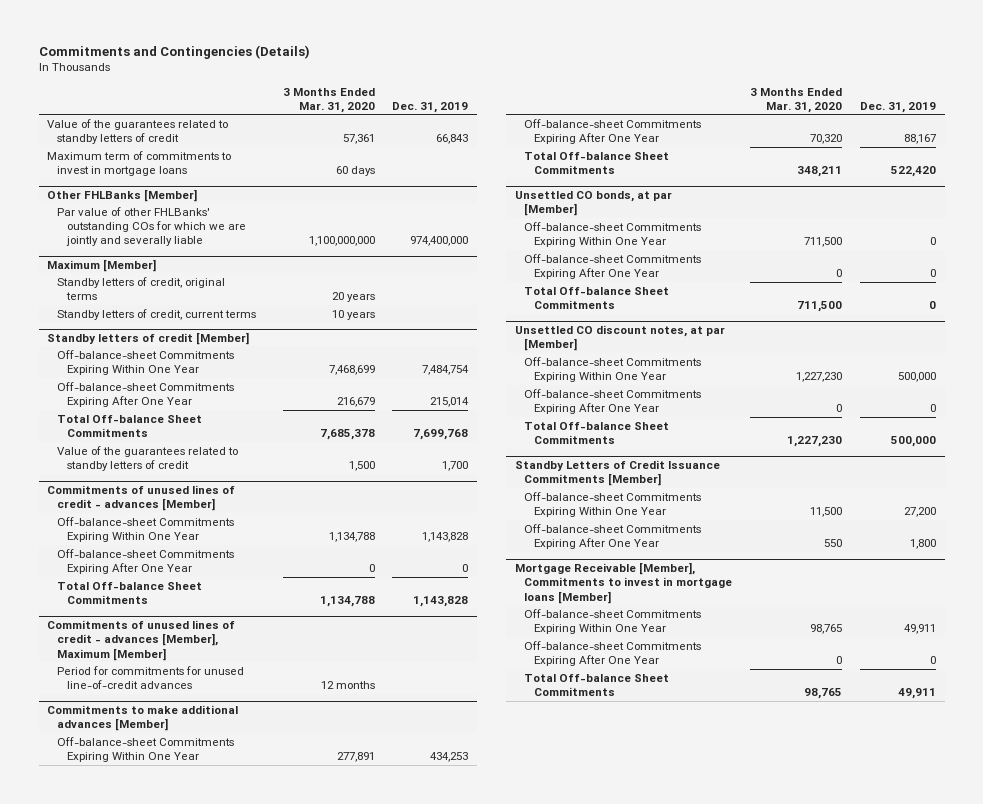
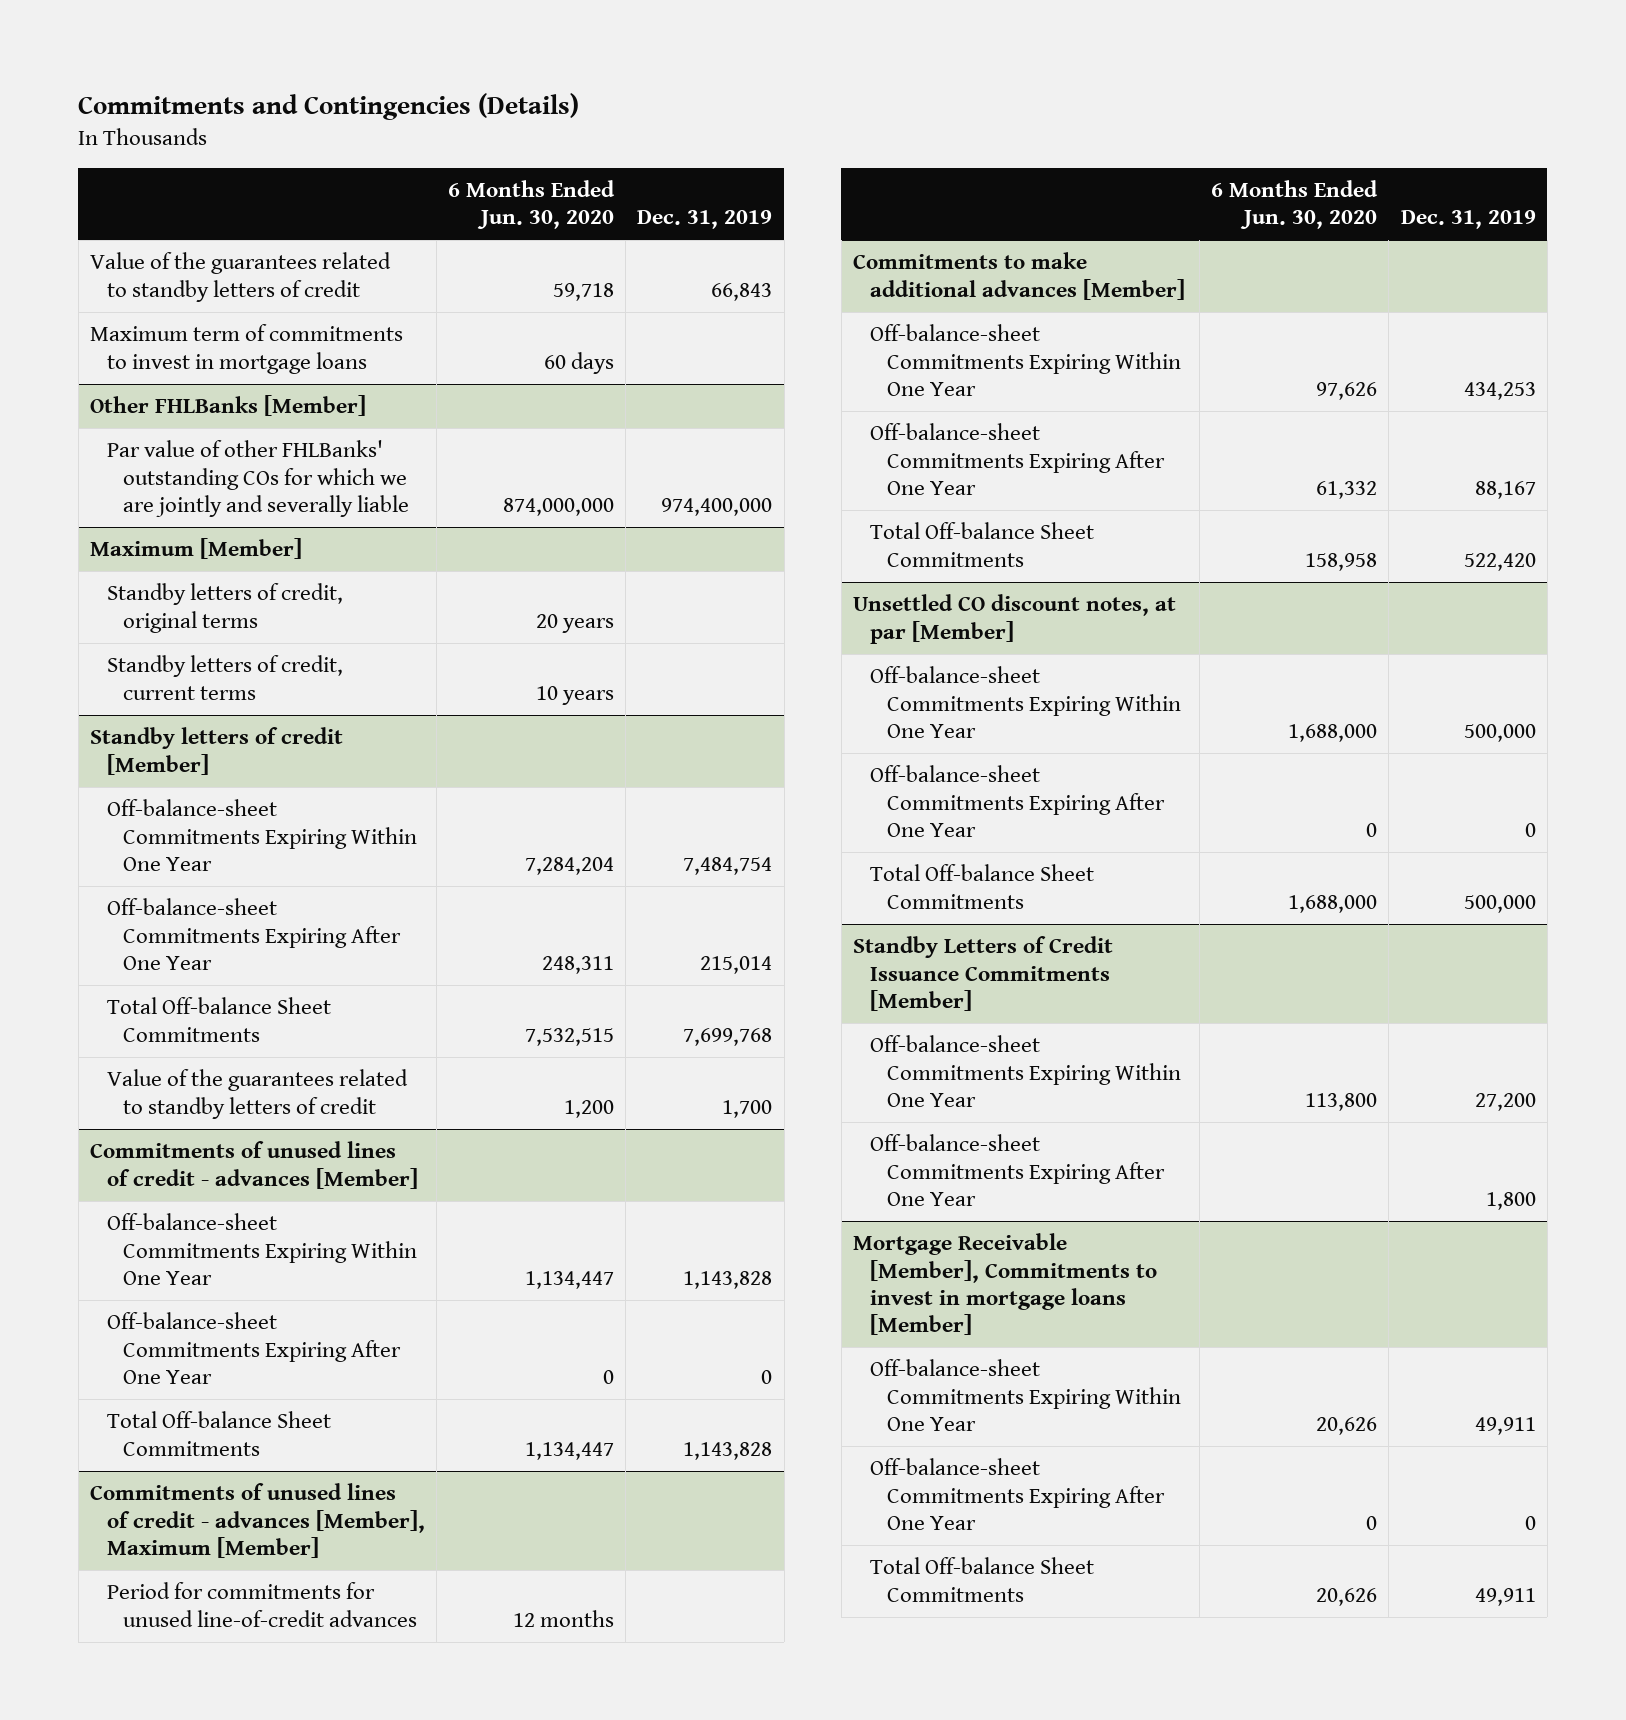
[282,87,375,113] 3 Months Ended Mar. 31, 2020 -> none
none -> [447,179,615,230] 6 Months Ended Jun. 30, 2020
[514,190,672,217] Unsettled CO bonds, at par [Member] -> none
[524,221,702,248] Off-balance-sheet Commitments Expiring Within One Year -> none
[524,253,702,280] Off-balance-sheet Commitments Expiring After One Year -> none
[524,286,670,310] Total Off-balance Sheet Commitments -> none

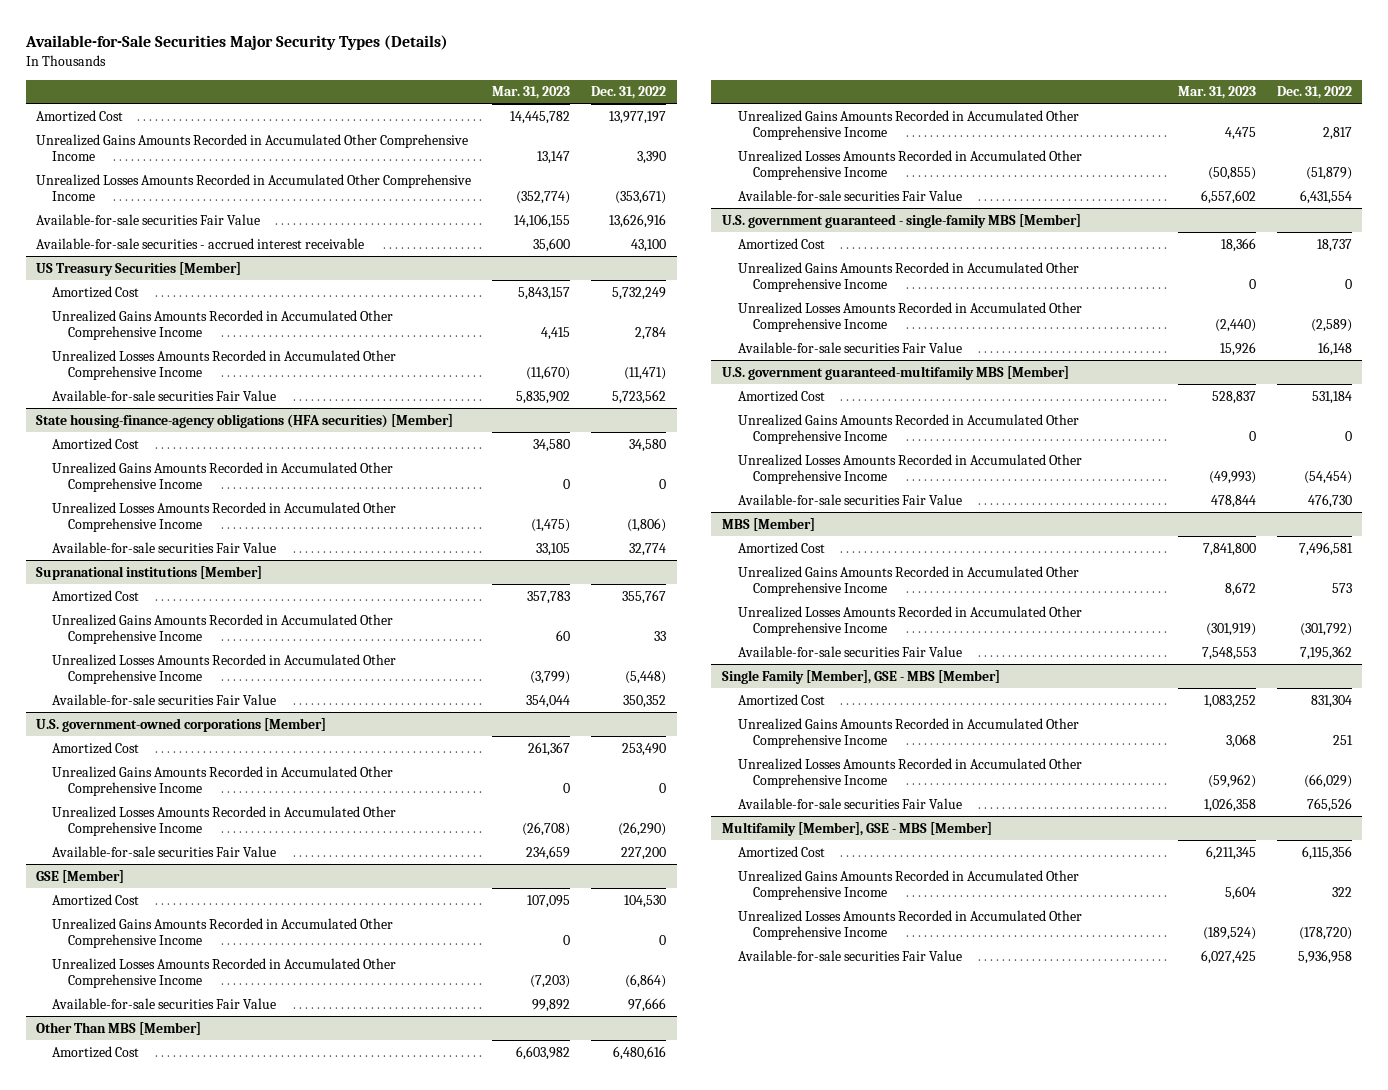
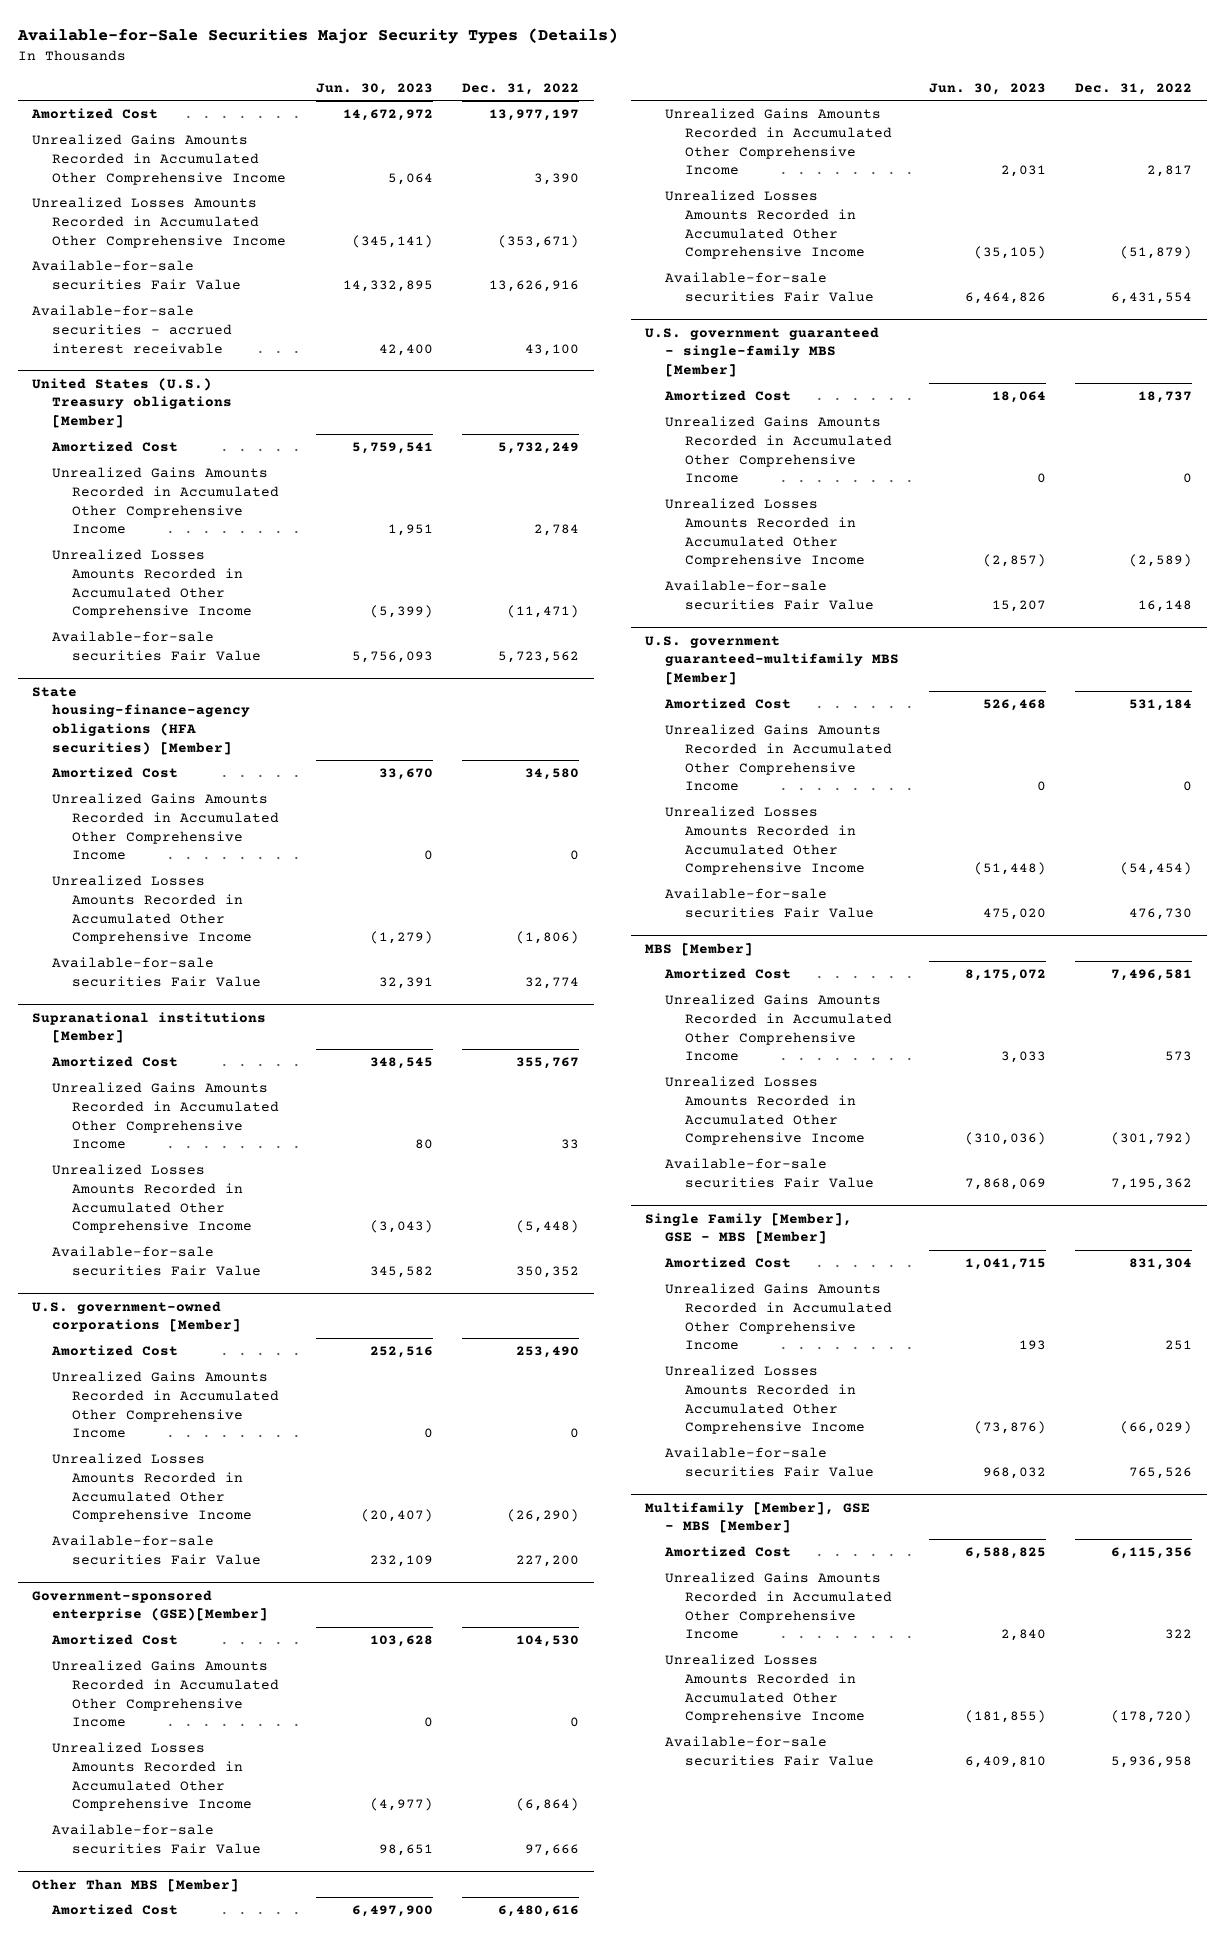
[492,86,571,100] Mar. 31, 2023 -> none
none -> [315,82,433,95] Jun. 30, 2023
[36,261,242,276] US Treasury Securities [Member] -> [32,377,233,429] United States (U.S.) Treasury obligations [Member]
[36,869,125,883] GSE [Member] -> [32,1589,269,1622] Government-sponsored enterprise (GSE)[Member]

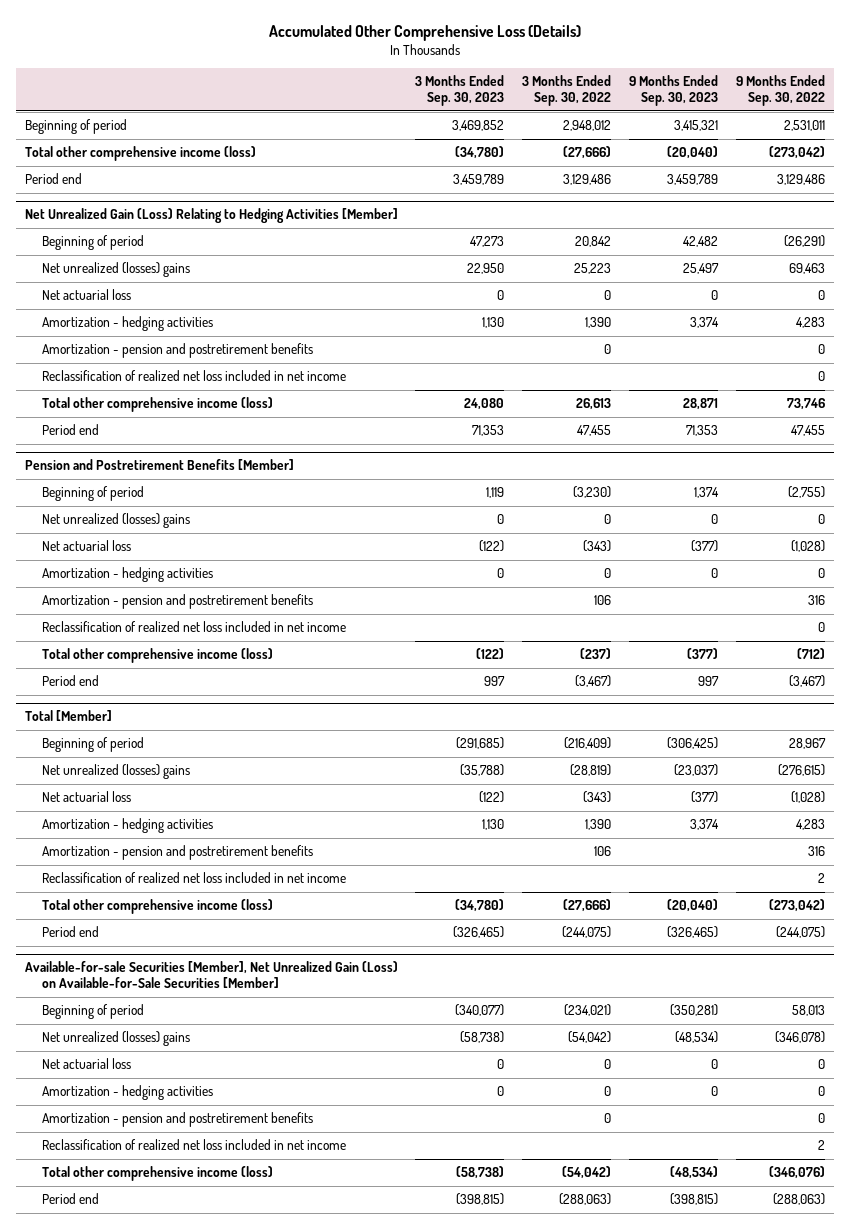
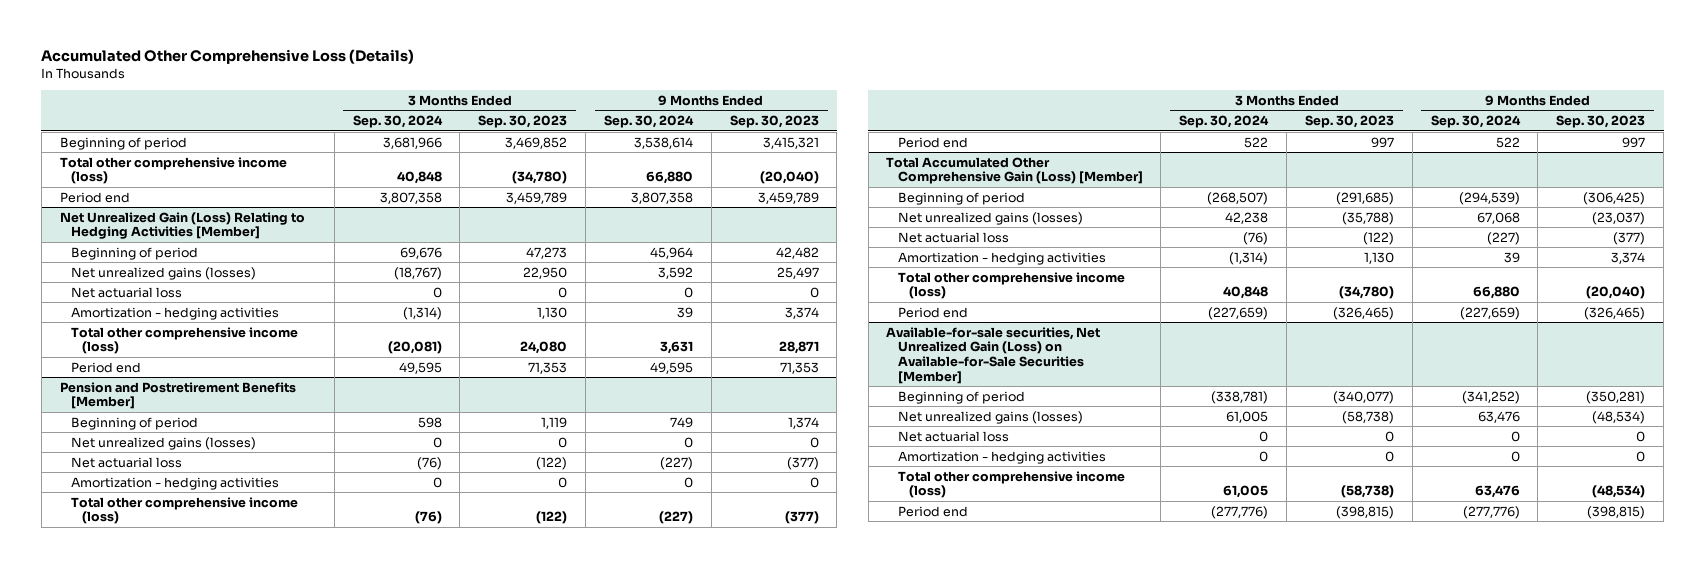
[522,75,612,107] 3 Months Ended Sep. 30, 2022 -> none
[735,75,825,107] 9 Months Ended Sep. 30, 2022 -> none
none -> [352,114,443,128] Sep. 30, 2024
none -> [603,114,694,128] Sep. 30, 2024
[41,262,190,278] Net unrealized (losses) gains -> [70,266,256,280] Net unrealized gains (losses)
[41,343,313,359] Amortization - pension and postretirement benefits -> none
[41,370,346,382] Reclassification of realized net loss included in net income -> none
[41,513,190,529] Net unrealized (losses) gains -> [70,436,256,450] Net unrealized gains (losses)
[41,594,313,610] Amortization - pension and postretirement benefits -> none
[41,621,346,633] Reclassification of realized net loss included in net income -> none
[24,710,112,722] Total [Member] -> [886,156,1143,185] Total Accumulated Other Comprehensive Gain (Loss) [Member]
[41,764,190,780] Net unrealized (losses) gains -> [897,211,1083,225] Net unrealized gains (losses)
[41,845,313,861] Amortization - pension and postretirement benefits -> none
[41,872,346,884] Reclassification of realized net loss included in net income -> none
[24,961,398,989] Available-for-sale Securities [Member], Net Unrealized Gain (Loss) on Available-for-Sale Securities [Member] -> [886,326,1101,384] Available-for-sale securities, Net Unrealized Gain (Loss) on Available-for-Sale Securities [Member]
[41,1031,190,1047] Net unrealized (losses) gains -> [897,410,1083,424] Net unrealized gains (losses)
[41,1112,313,1128] Amortization - pension and postretirement benefits -> none
[41,1139,346,1151] Reclassification of realized net loss included in net income -> none

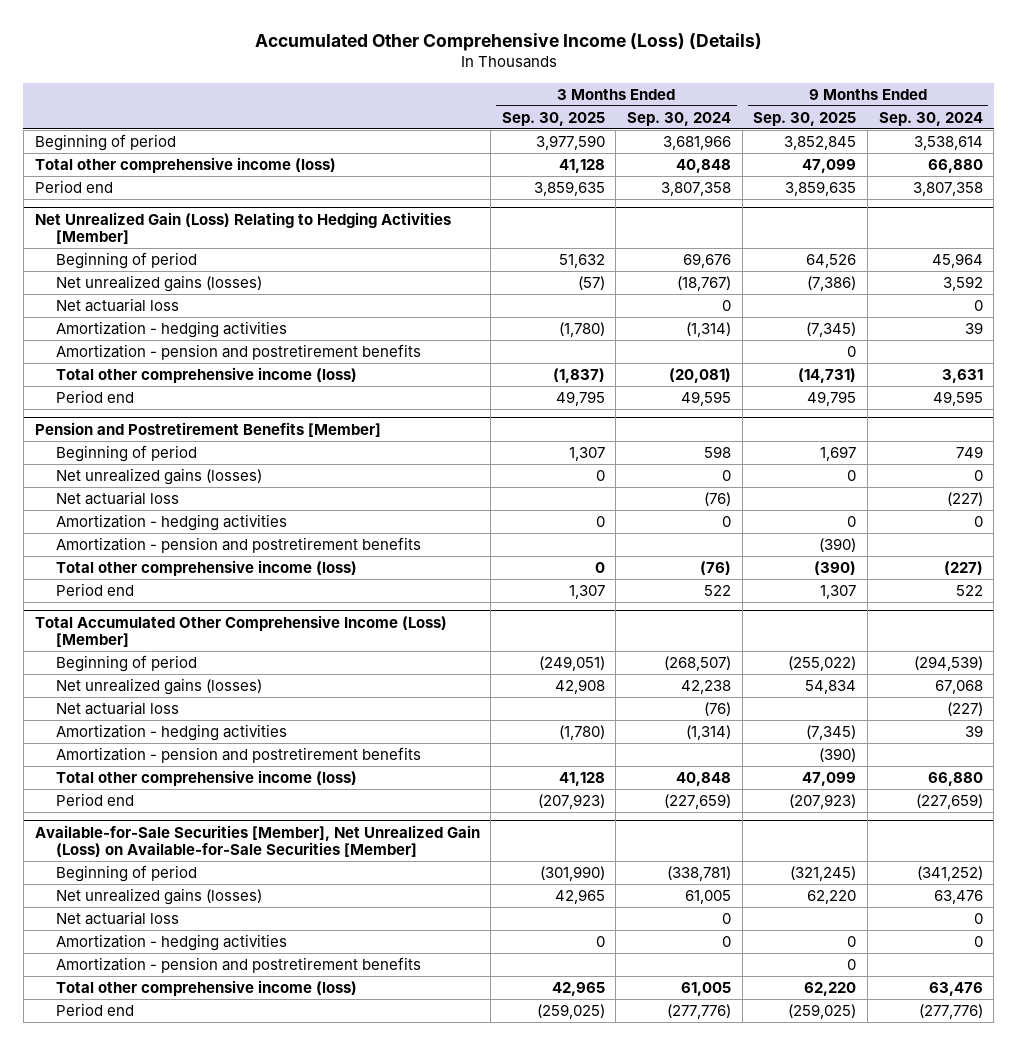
[41,48,415,64] Accumulated Other Comprehensive Loss (Details) -> [254,33,762,52] Accumulated Other Comprehensive Income (Loss) (Details)
[478,114,568,128] Sep. 30, 2023 -> none
[729,114,819,128] Sep. 30, 2023 -> none
none -> [501,111,605,126] Sep. 30, 2025
none -> [753,111,857,126] Sep. 30, 2025
none -> [56,344,422,361] Amortization - pension and postretirement benefits
none -> [56,537,422,554] Amortization - pension and postretirement benefits
[886,156,1143,185] Total Accumulated Other Comprehensive Gain (Loss) [Member] -> [34,614,447,648] Total Accumulated Other Comprehensive Income (Loss) [Member]
none -> [56,747,422,764] Amortization - pension and postretirement benefits
[886,326,1101,384] Available-for-sale securities, Net Unrealized Gain (Loss) on Available-for-Sale Securities [Member] -> [34,824,480,858] Available-for-Sale Securities [Member], Net Unrealized Gain (Loss) on Available-for-Sale Securities [Member]
none -> [56,957,422,974] Amortization - pension and postretirement benefits

